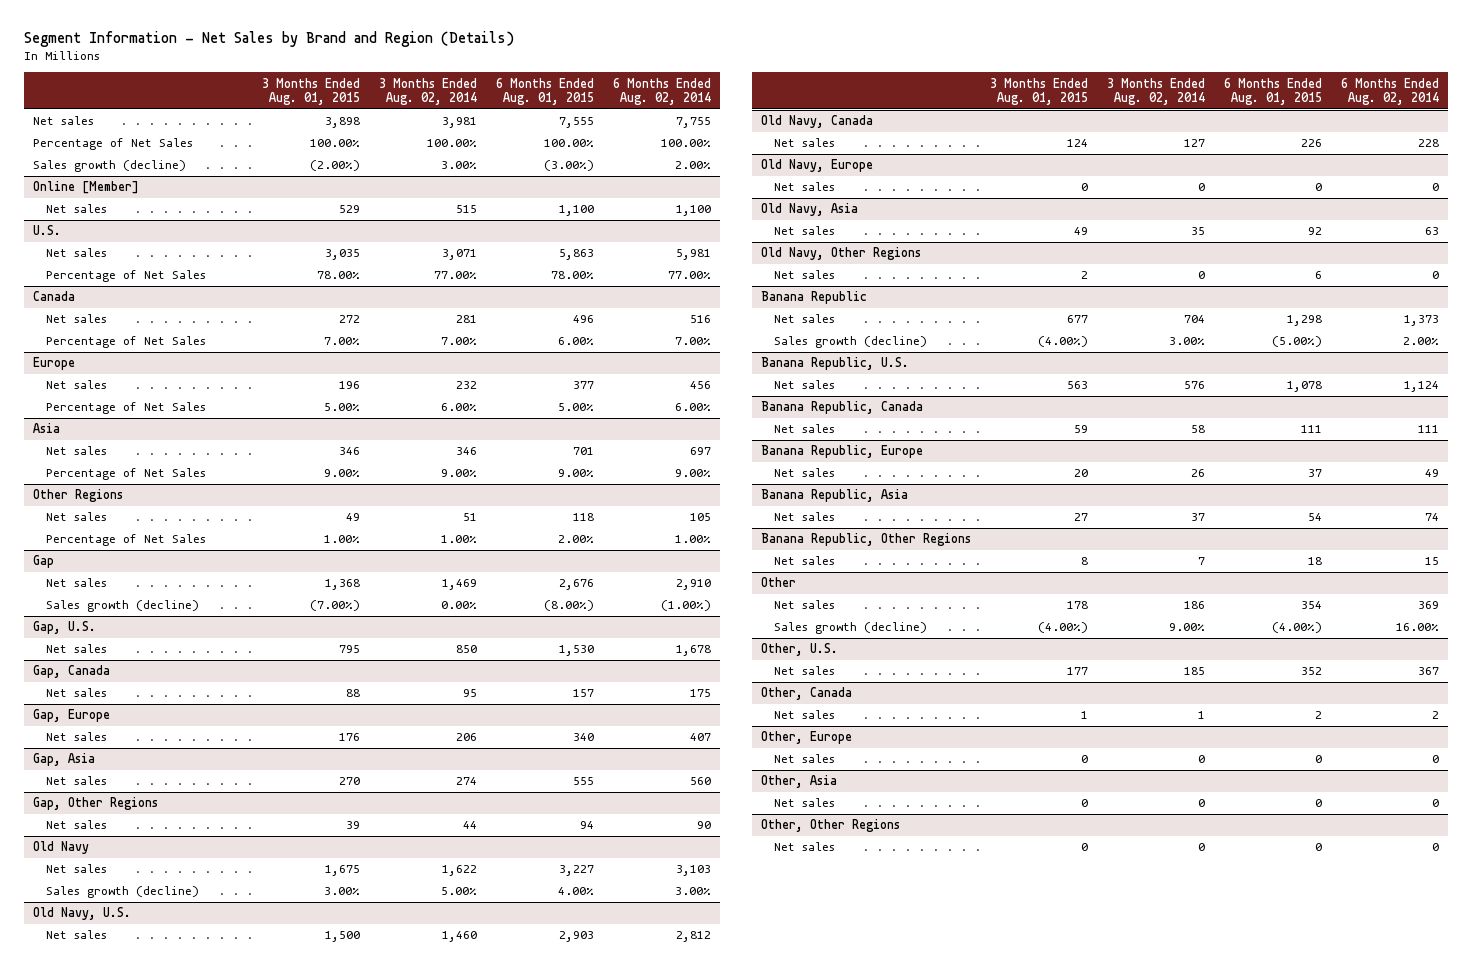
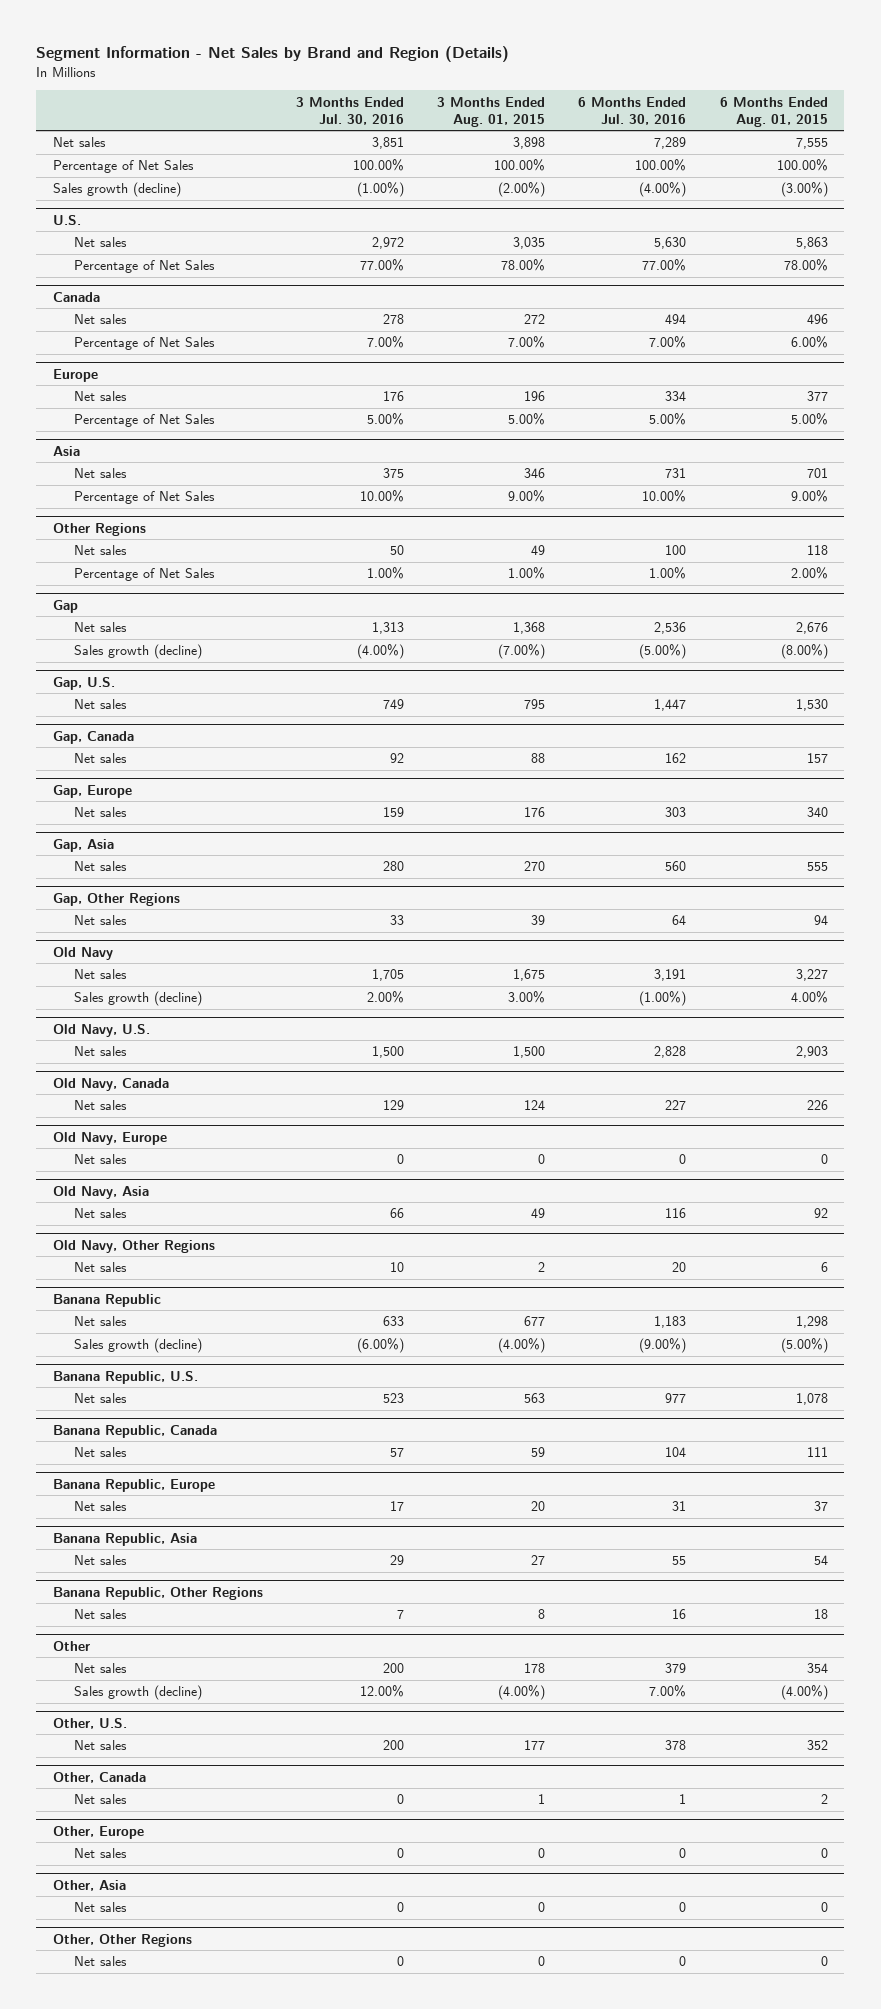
[379,77,478,106] 3 Months Ended Aug. 02, 2014 -> none
[613,77,712,106] 6 Months Ended Aug. 02, 2014 -> none
none -> [296,96,405,125] 3 Months Ended Jul. 30, 2016
none -> [578,96,687,125] 6 Months Ended Jul. 30, 2016
[33,181,140,195] Online [Member] -> none
[46,204,108,214] Net sales -> none

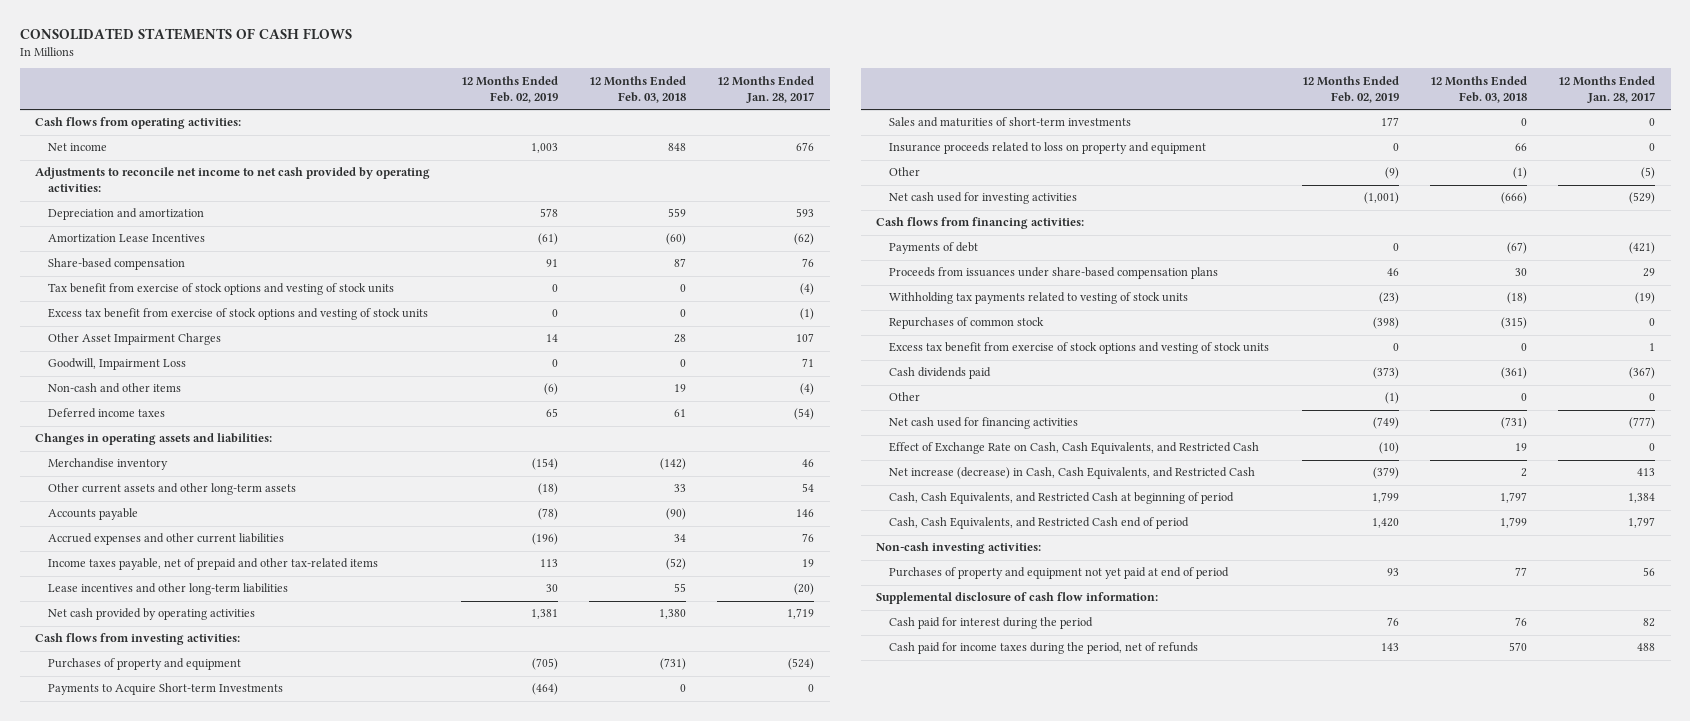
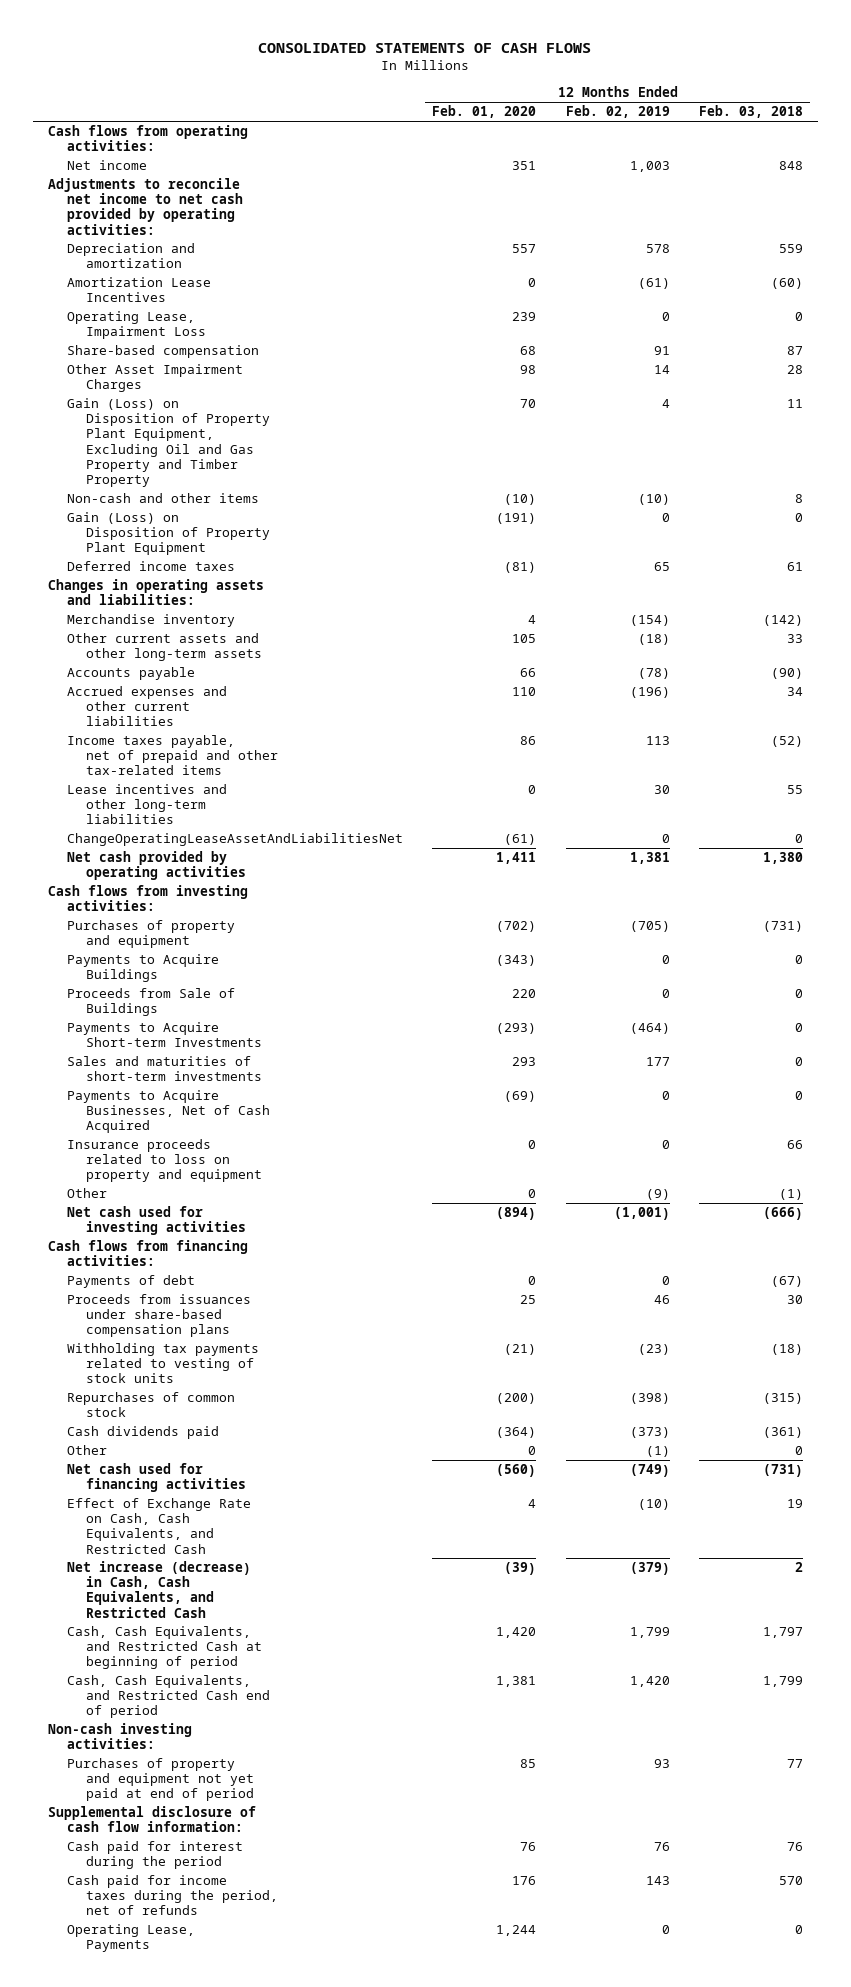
[717,75,815,103] 12 Months Ended Jan. 28, 2017 -> none
none -> [432,105,537,119] Feb. 01, 2020
none -> [66,311,206,340] Operating Lease, Impairment Loss
[47,283,394,296] Tax benefit from exercise of stock options and vesting of stock units -> none
[47,308,428,321] Excess tax benefit from exercise of stock options and vesting of stock units -> none
[47,358,186,371] Goodwill, Impairment Loss -> none
none -> [66,398,270,487] Gain (Loss) on Disposition of Property Plant Equipment, Excluding Oil and Gas Property and Timber Property
[544,383,559,396] (6) -> [637,494,670,506] (10)
[674,384,687,393] 19 -> [795,494,804,504] 8
none -> [66,512,270,556] Gain (Loss) on Disposition of Property Plant Equipment
none -> [66,833,403,847] ChangeOperatingLeaseAssetAndLiabilitiesNet
none -> [66,954,219,983] Payments to Acquire Buildings
none -> [66,988,235,1017] Proceeds from Sale of Buildings
none -> [66,1090,270,1134] Payments to Acquire Businesses, Net of Cash Acquired
[888,342,1269,355] Excess tax benefit from exercise of stock options and vesting of stock units -> none
none -> [66,1924,195,1953] Operating Lease, Payments

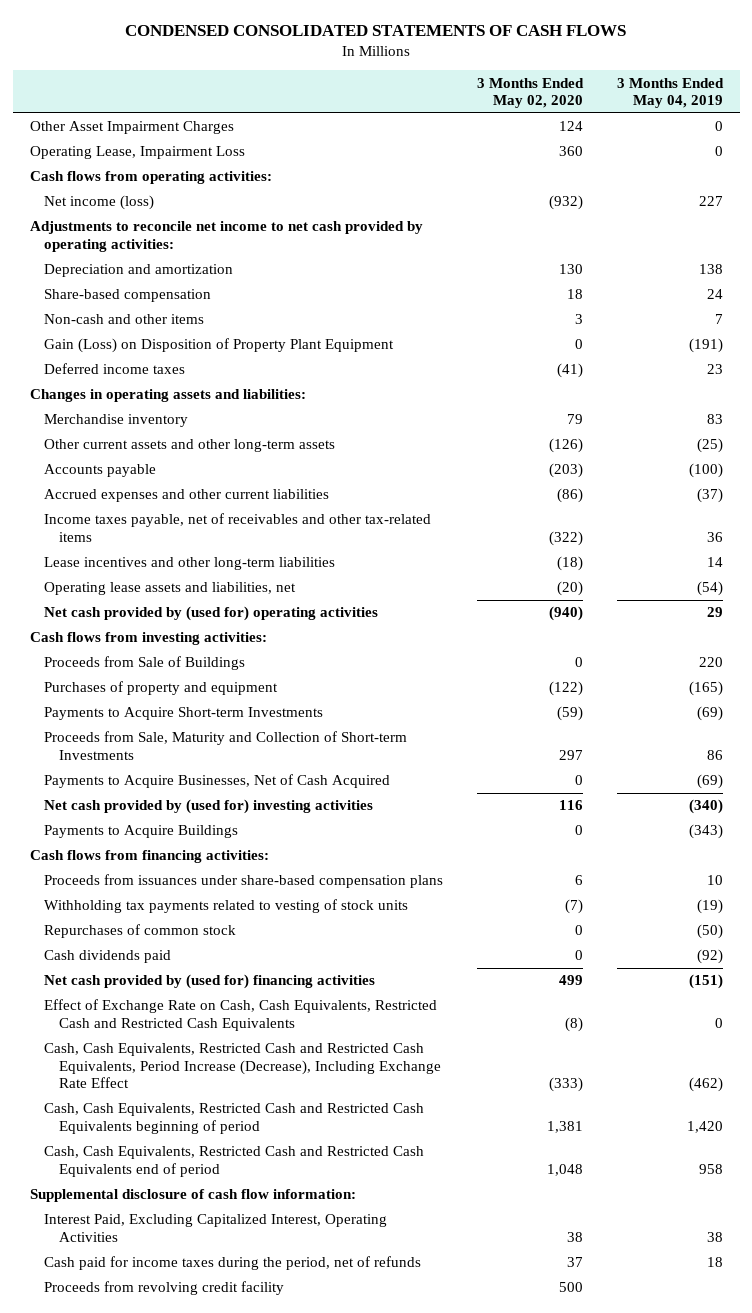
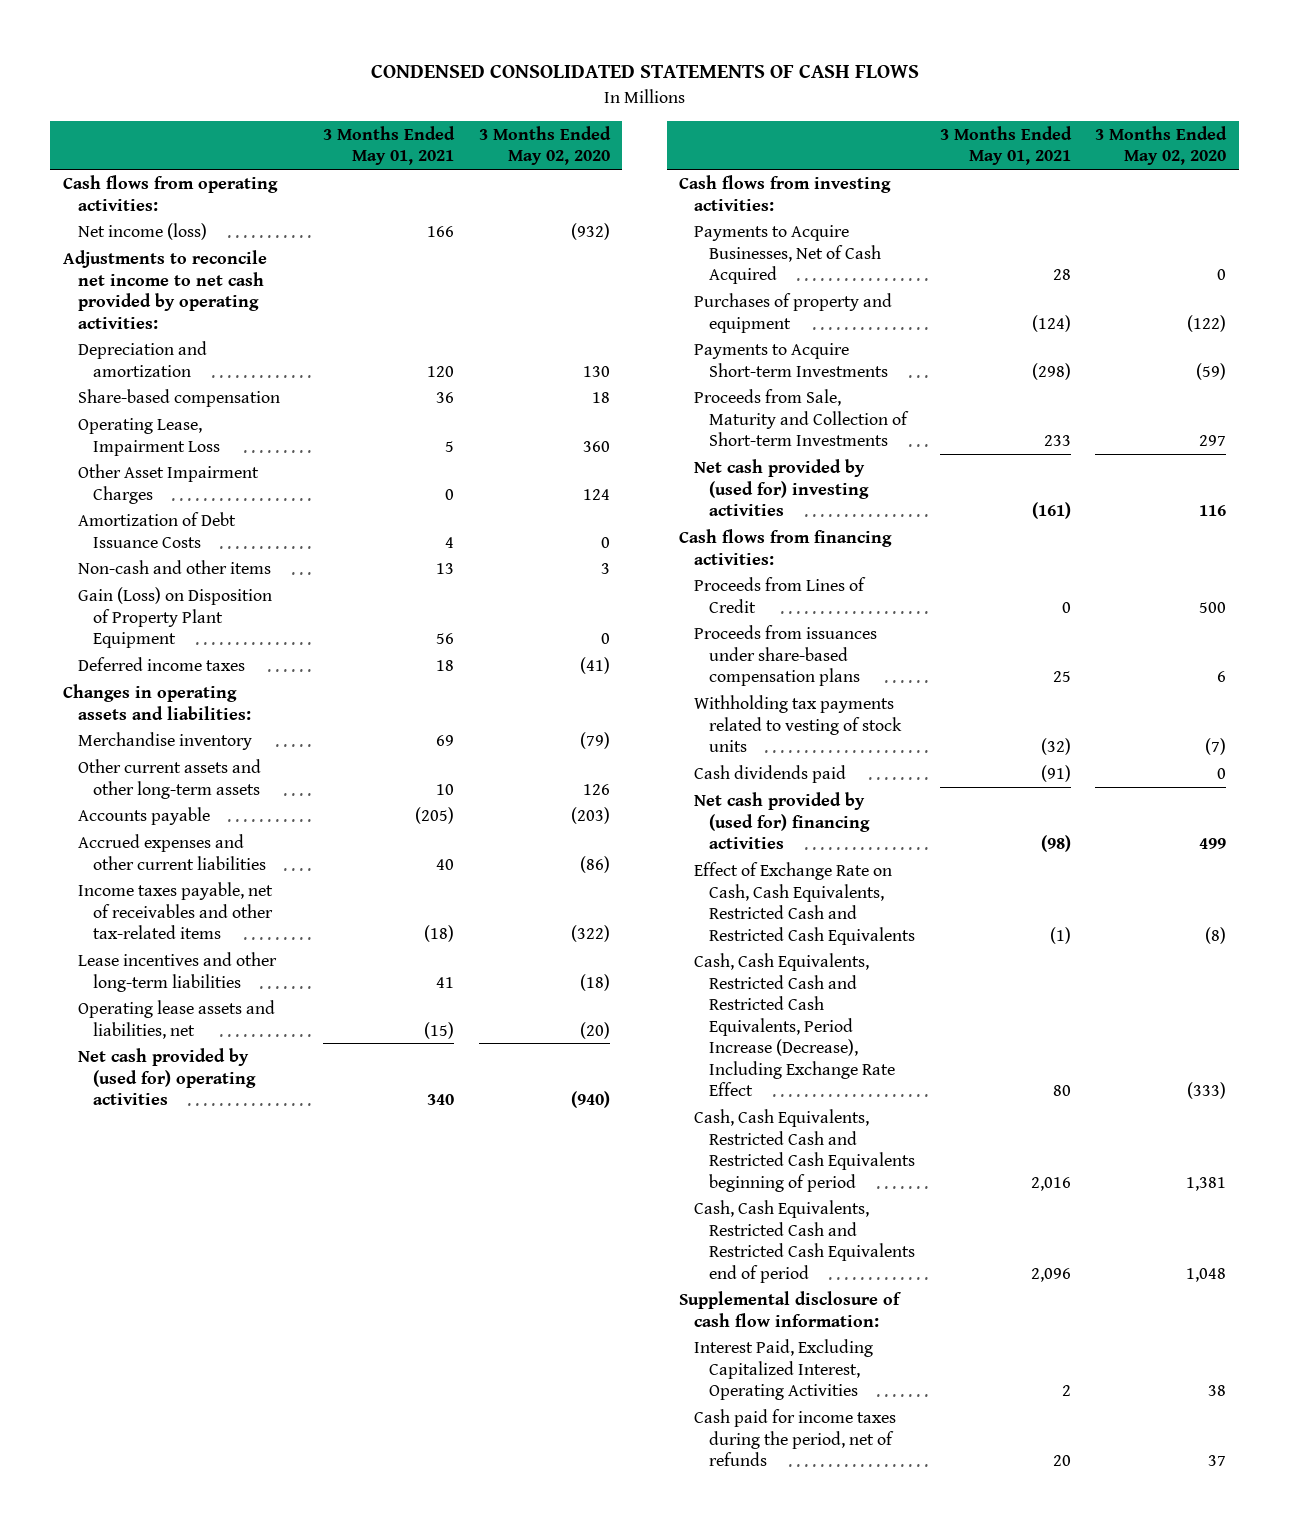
[616,77,724,109] 3 Months Ended May 04, 2019 -> none
none -> [323,125,456,166] 3 Months Ended May 01, 2021
[29,146,245,160] Operating Lease, Impairment Loss -> [77,418,220,456] Operating Lease, Impairment Loss
[29,121,234,135] Other Asset Impairment Charges -> [77,464,259,504] Other Asset Impairment Charges
none -> [77,512,236,548] Amortization of Debt Issuance Costs
[566,414,583,425] 79 -> [579,732,610,750] (79)
[548,438,583,454] (126) -> [582,783,610,795] 126
[44,656,246,671] Proceeds from Sale of Buildings -> none
[44,774,391,789] Payments to Acquire Businesses, Net of Cash Acquired -> [694,225,882,285] Payments to Acquire Businesses, Net of Cash Acquired
[44,825,239,839] Payments to Acquire Buildings -> none
none -> [694,577,867,613] Proceeds from Lines of Credit
[44,924,237,939] Repurchases of common stock -> none
[44,1281,285,1296] Proceeds from revolving credit facility -> none

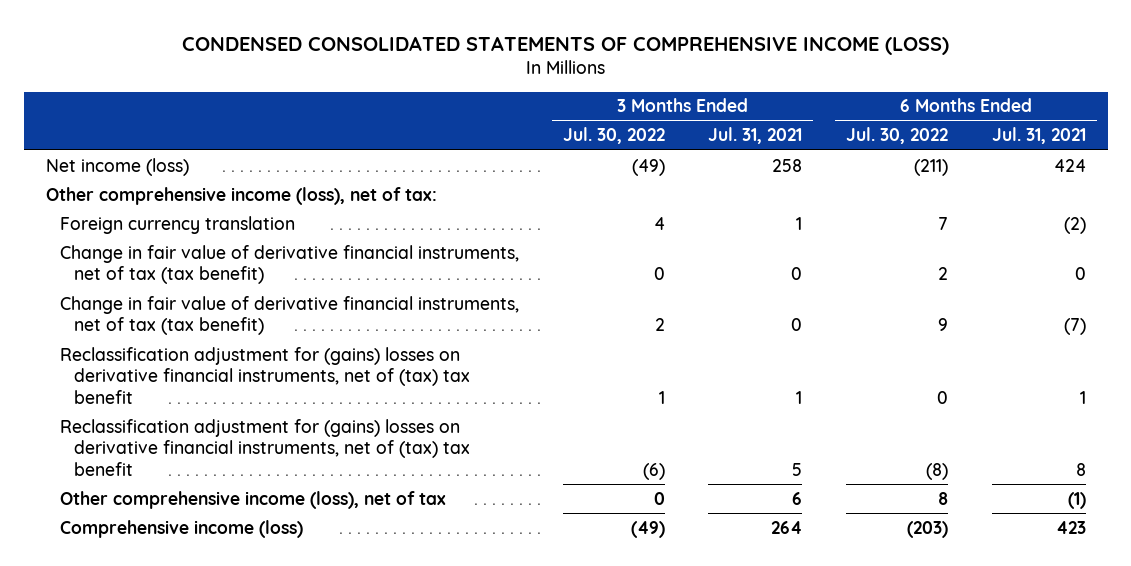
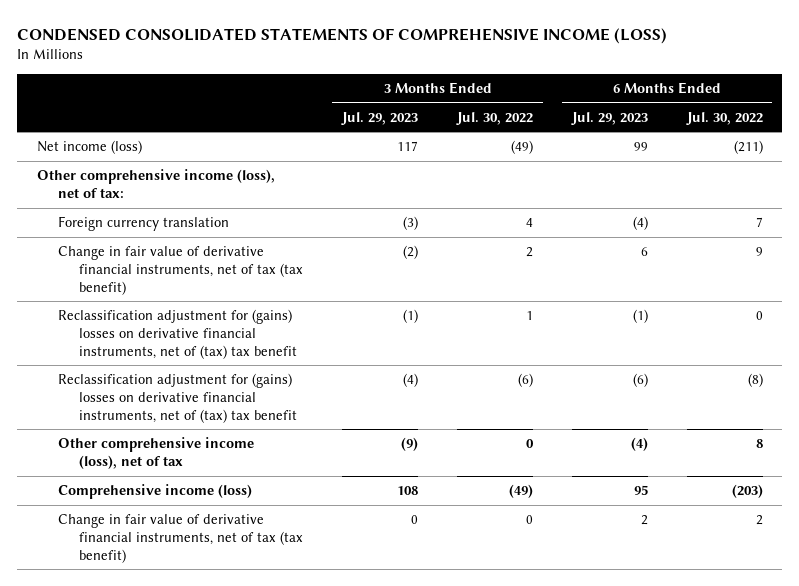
[708,127,803,145] Jul. 31, 2021 -> none
[991,127,1086,145] Jul. 31, 2021 -> none
none -> [341,111,419,125] Jul. 29, 2023
none -> [570,111,648,125] Jul. 29, 2023
[60,244,520,285] Change in fair value of derivative financial instruments, net of tax (tax benefit) -> [57,514,304,563] Change in fair value of derivative financial instruments, net of tax (tax benefit)

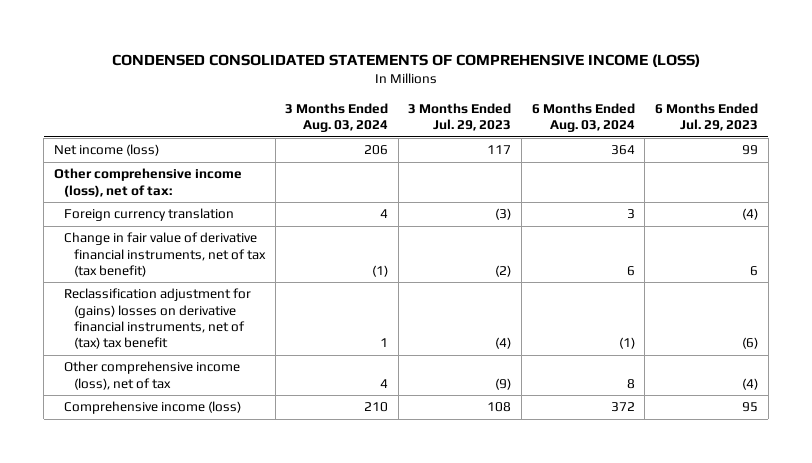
[455,111,533,125] Jul. 30, 2022 -> none
[685,111,763,125] Jul. 30, 2022 -> none
none -> [285,102,389,133] 3 Months Ended Aug. 03, 2024
none -> [531,102,635,133] 6 Months Ended Aug. 03, 2024
[57,309,298,359] Reclassification adjustment for (gains) losses on derivative financial instruments, net of (tax) tax benefit -> none
[57,514,304,563] Change in fair value of derivative financial instruments, net of tax (tax benefit) -> none

